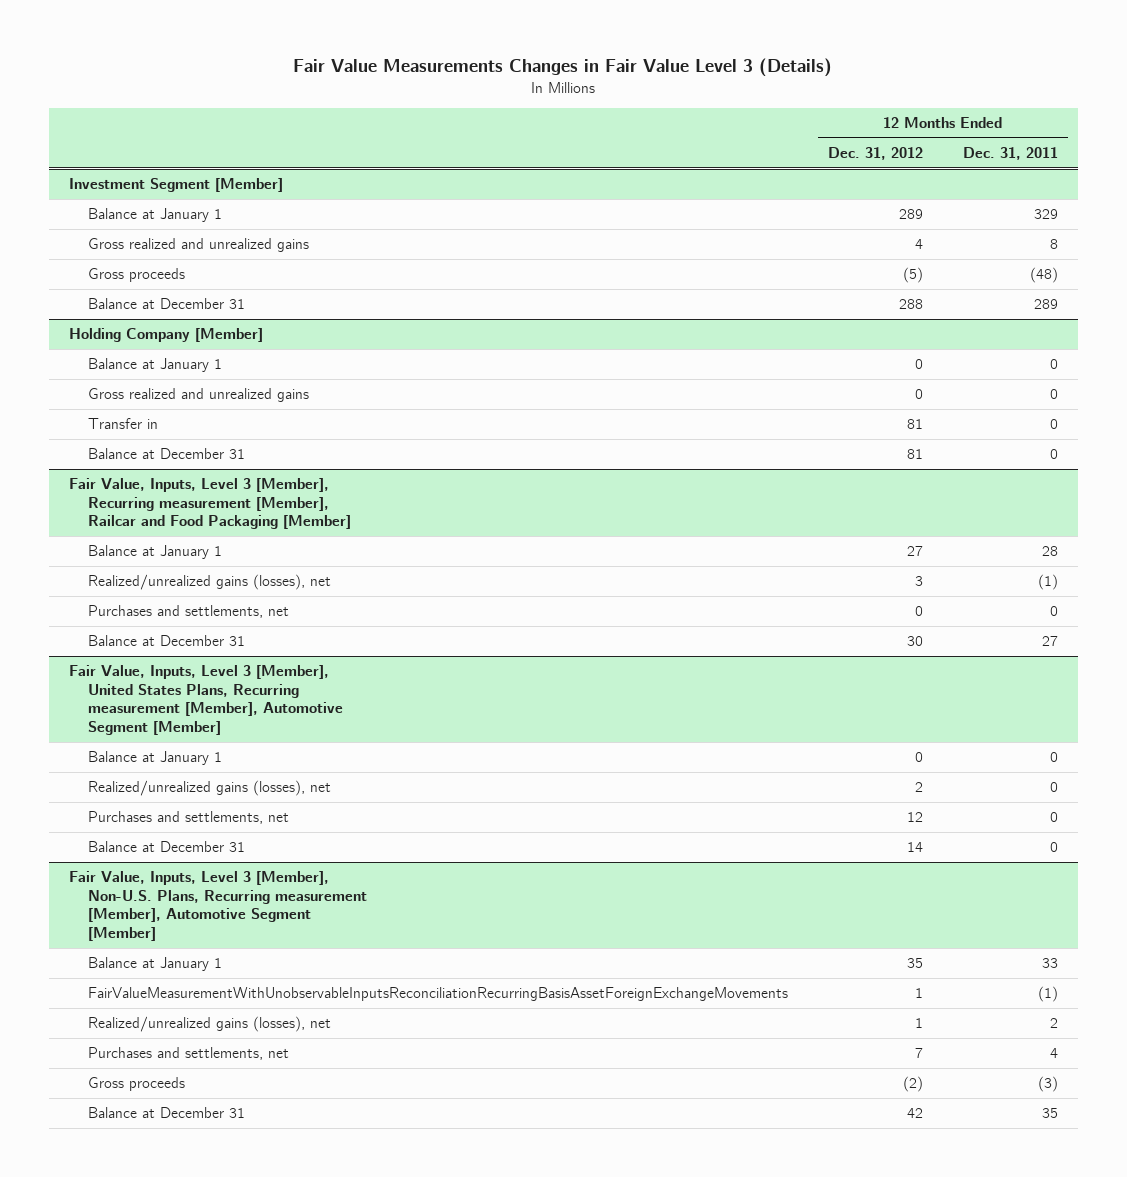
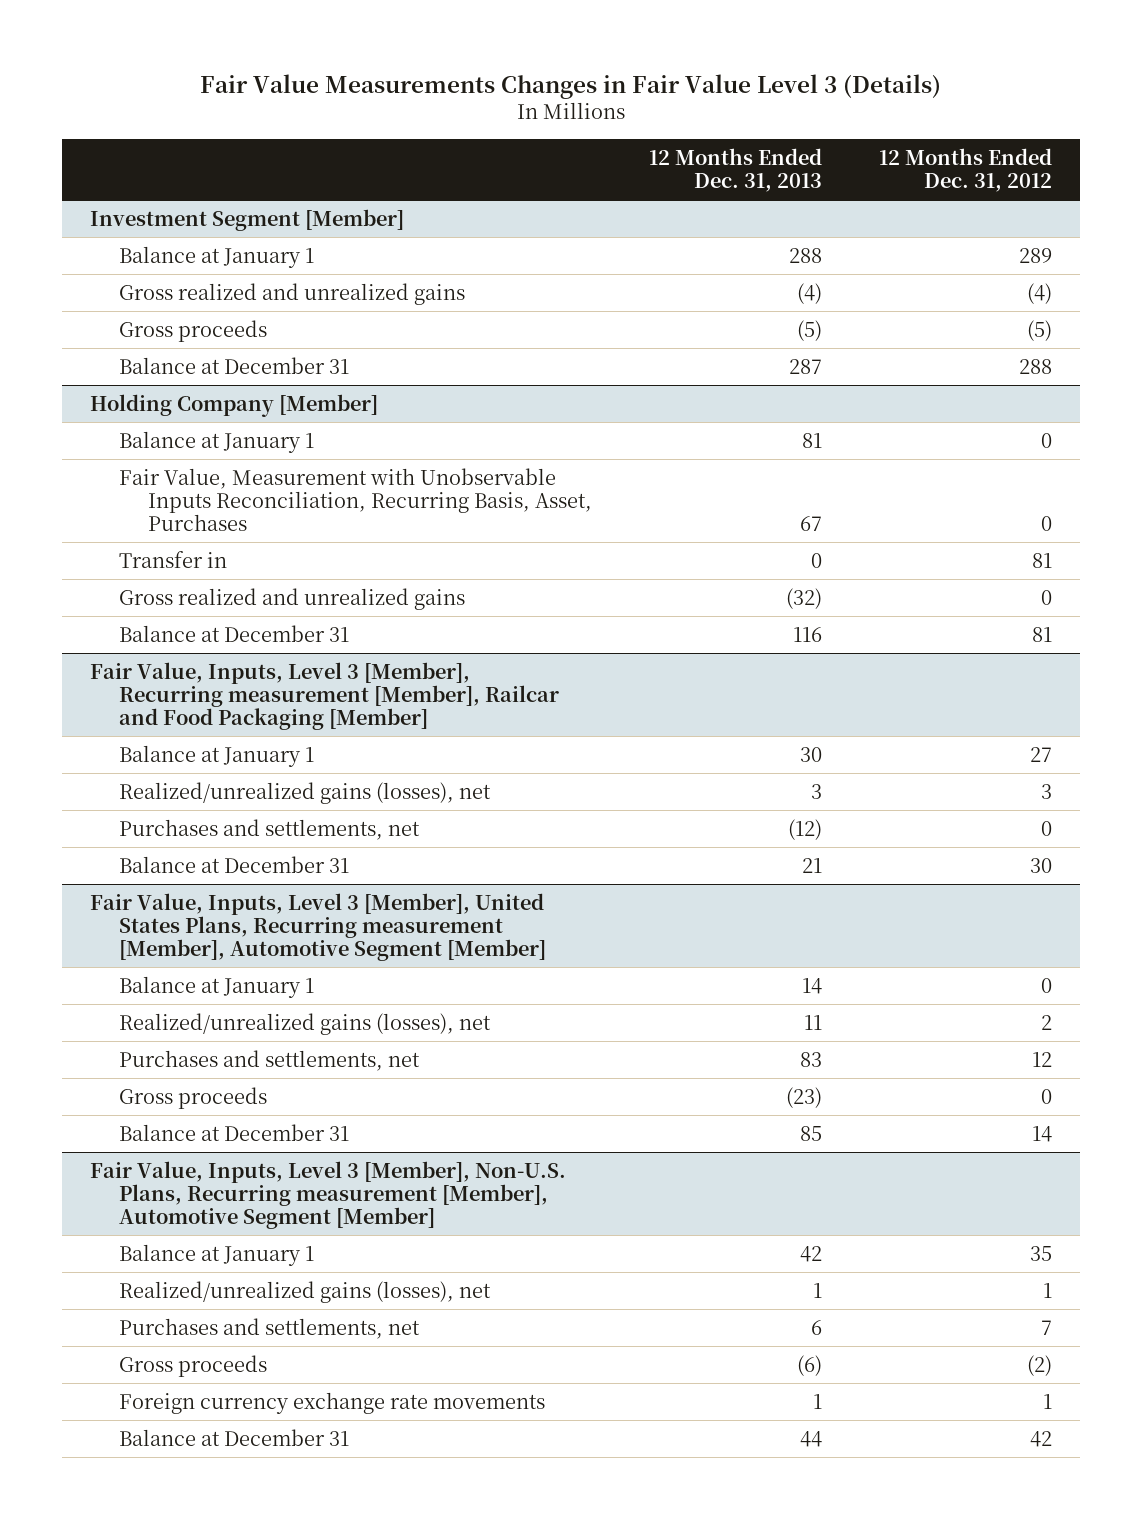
[963,147,1059,161] Dec. 31, 2011 -> none
none -> [649,148,823,192] 12 Months Ended Dec. 31, 2013
[914,239,923,250] 4 -> [1026,282,1052,304] (4)
none -> [119,467,593,531] Fair Value, Measurement with Unobservable Inputs Reconciliation, Recurring Basis, Asset, Purchases
[87,388,309,403] Gross realized and unrealized gains -> [119,587,466,610] Gross realized and unrealized gains
none -> [119,1086,268,1109] Gross proceeds
[87,987,788,1002] FairValueMeasurementWithUnobservableInputsReconciliationRecurringBasisAssetForeignExchangeMovements -> none
none -> [119,1391,546,1414] Foreign currency exchange rate movements

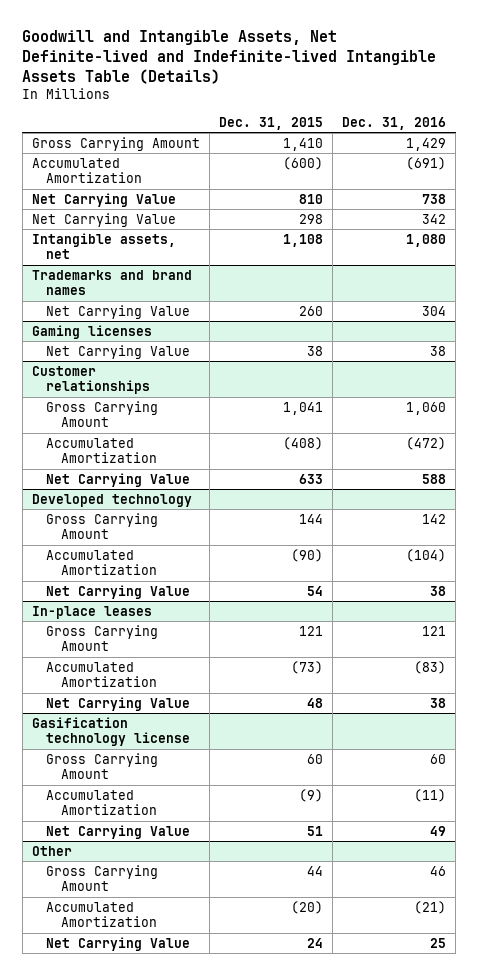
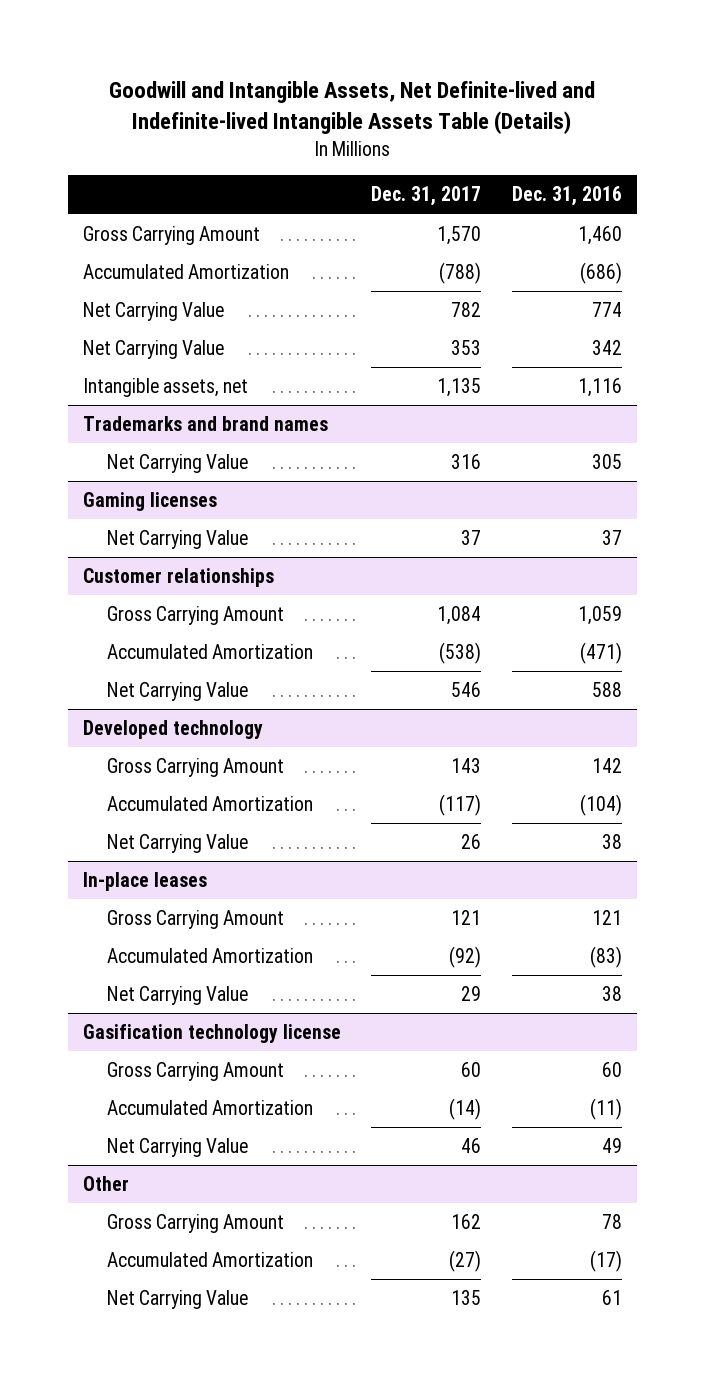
[218,117,323,131] Dec. 31, 2015 -> none
none -> [371,186,482,207] Dec. 31, 2017
[406,137,447,151] 1,429 -> [577,226,622,246] 1,460
[406,156,447,170] (691) -> [579,262,622,285] (686)
[422,193,447,204] 738 -> [591,302,622,318] 774
[406,233,447,247] 1,080 -> [577,378,622,398] 1,116
[422,305,447,316] 304 -> [591,454,622,470] 305
[430,345,447,356] 38 -> [601,530,622,546] 37
[406,401,447,415] 1,060 -> [577,606,622,626] 1,059
[406,436,447,450] (472) -> [579,642,622,665] (471)
[430,865,447,876] 46 -> [601,1214,622,1230] 78
[414,900,447,914] (21) -> [589,1250,622,1273] (17)
[430,937,447,948] 25 -> [601,1290,622,1306] 61

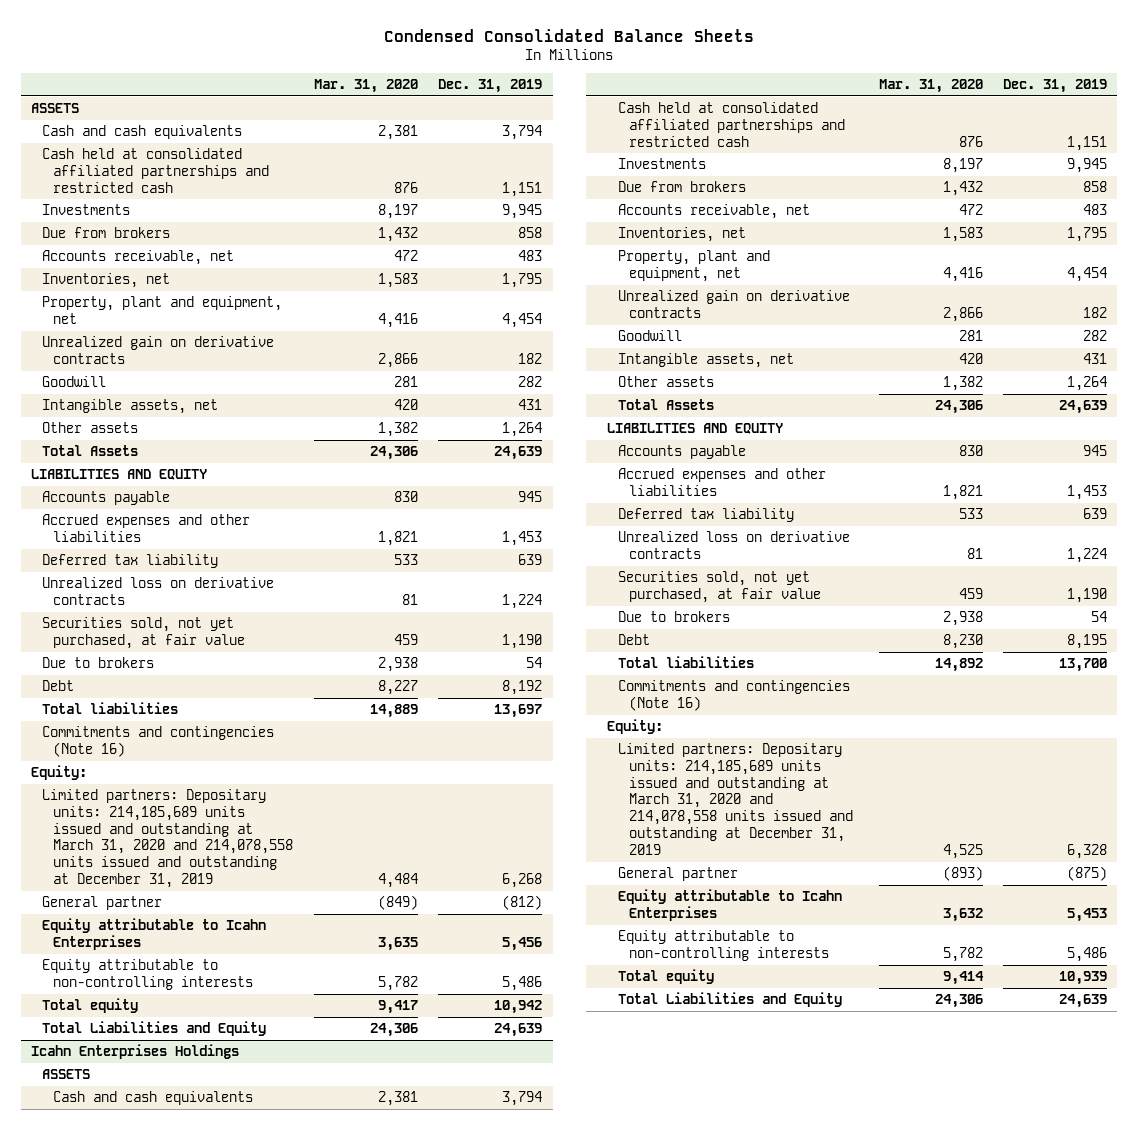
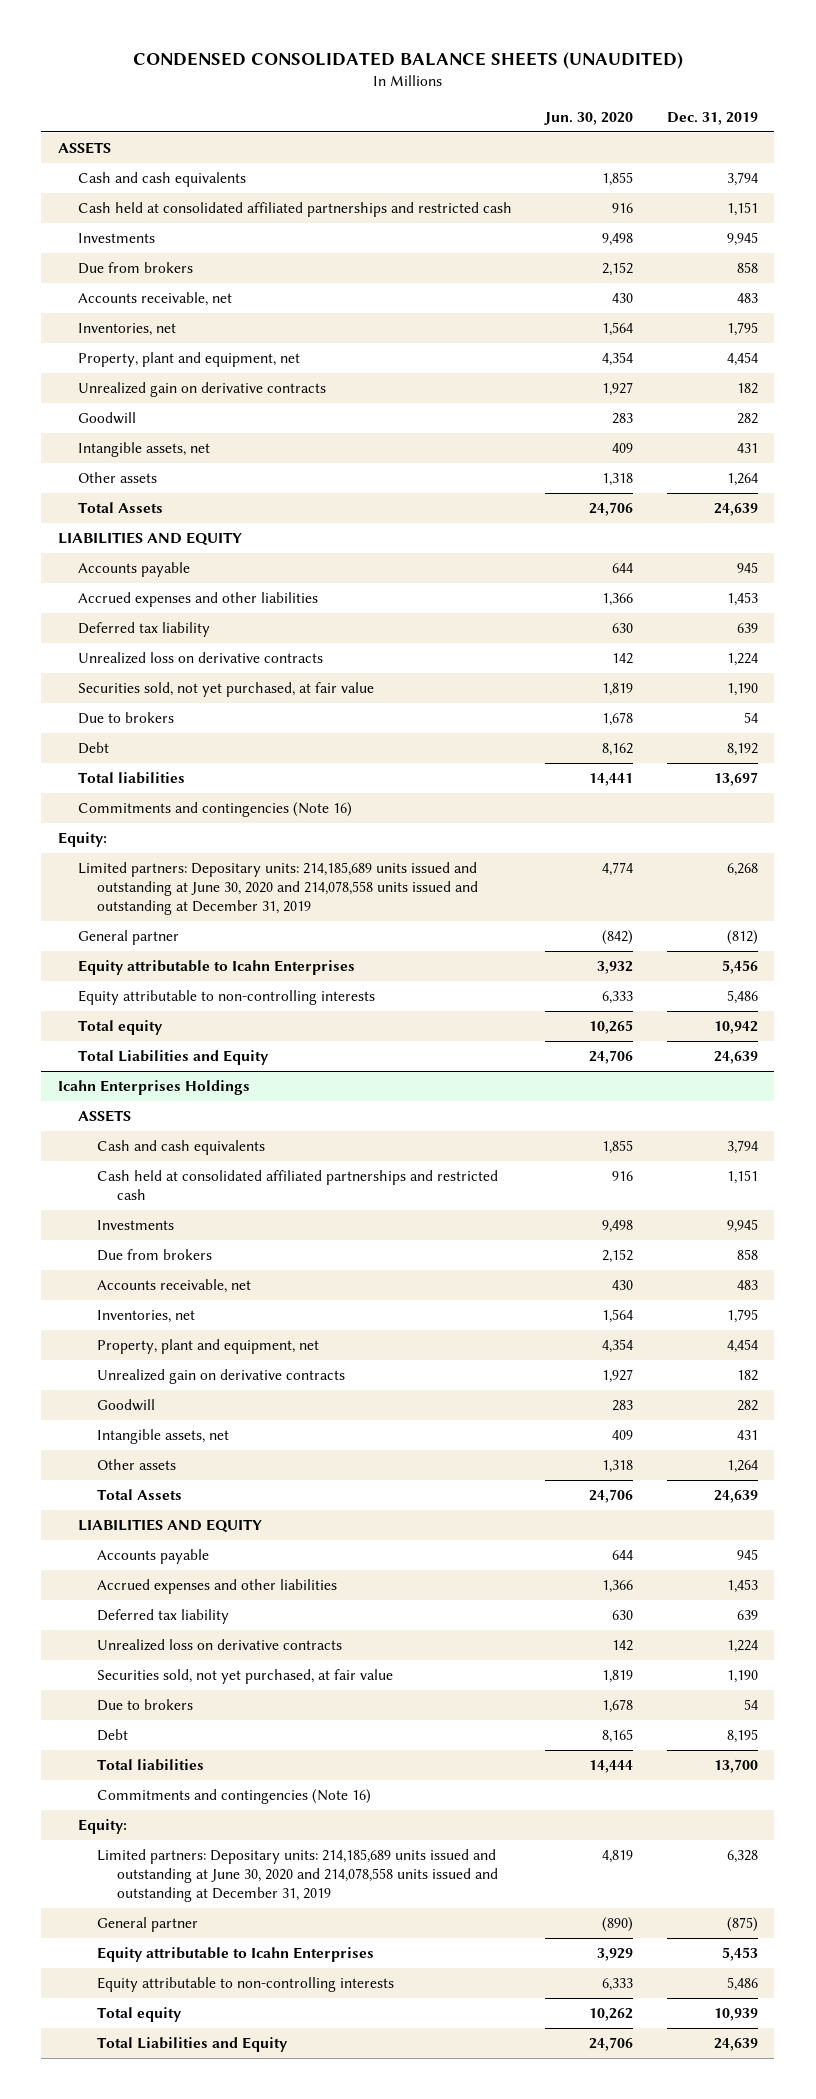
[384,28,755,42] Condensed Consolidated Balance Sheets -> [132,52,683,70] CONDENSED CONSOLIDATED BALANCE SHEETS (UNAUDITED)
[313,79,418,94] Mar. 31, 2020 -> none
none -> [544,111,634,125] Jun. 30, 2020
[42,789,294,889] Limited partners: Depositary units: 214,185,689 units issued and outstanding at March 31, 2020 and 214,078,558 units issued and outstanding at December 31, 2019 -> [77,862,479,915] Limited partners: Depositary units: 214,185,689 units issued and outstanding at June 30, 2020 and 214,078,558 units issued and outstanding at December 31, 2019
[618,743,854,855] Limited partners: Depositary units: 214,185,689 units issued and outstanding at March 31, 2020 and 214,078,558 units issued and outstanding at December 31, 2019 -> [97,1849,498,1902] Limited partners: Depositary units: 214,185,689 units issued and outstanding at June 30, 2020 and 214,078,558 units issued and outstanding at December 31, 2019

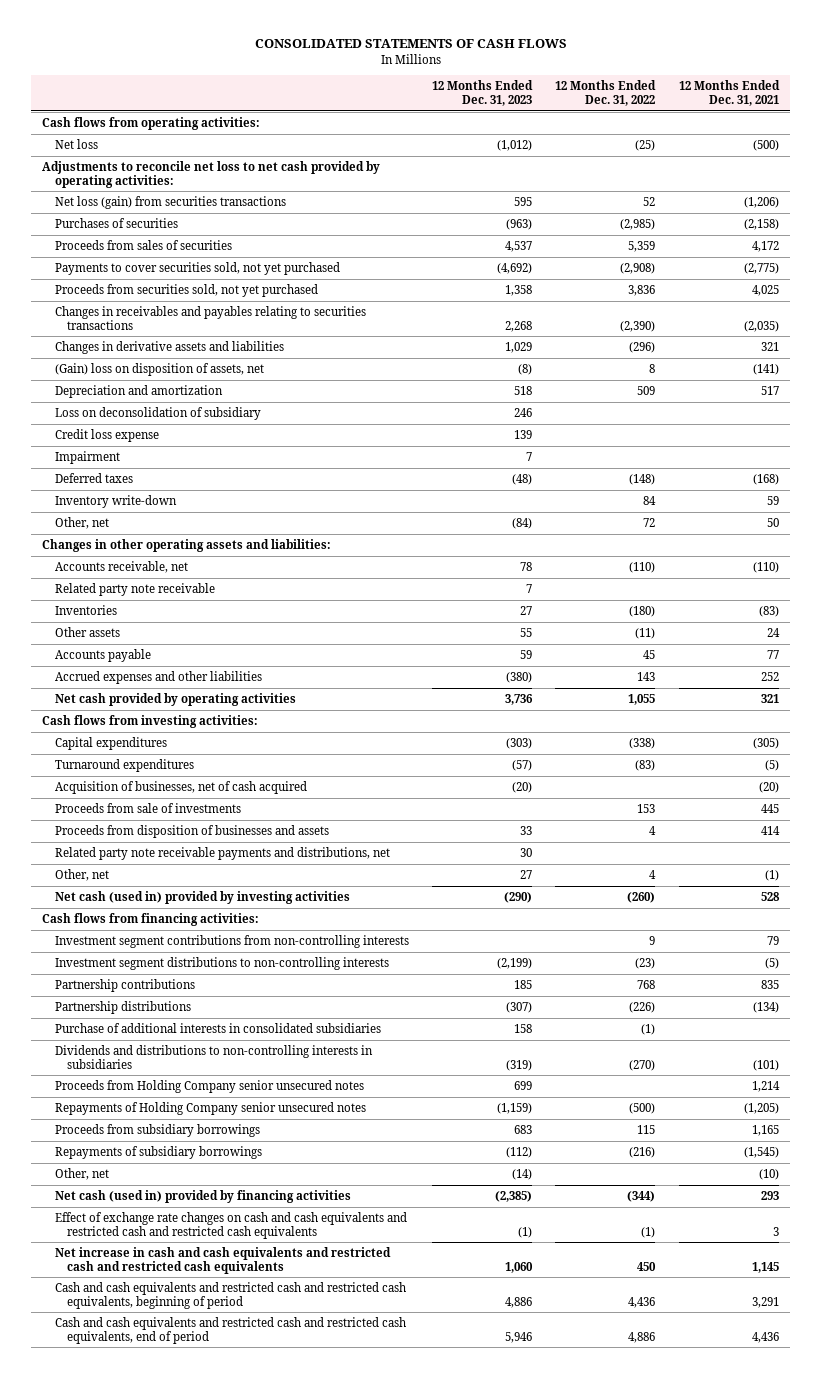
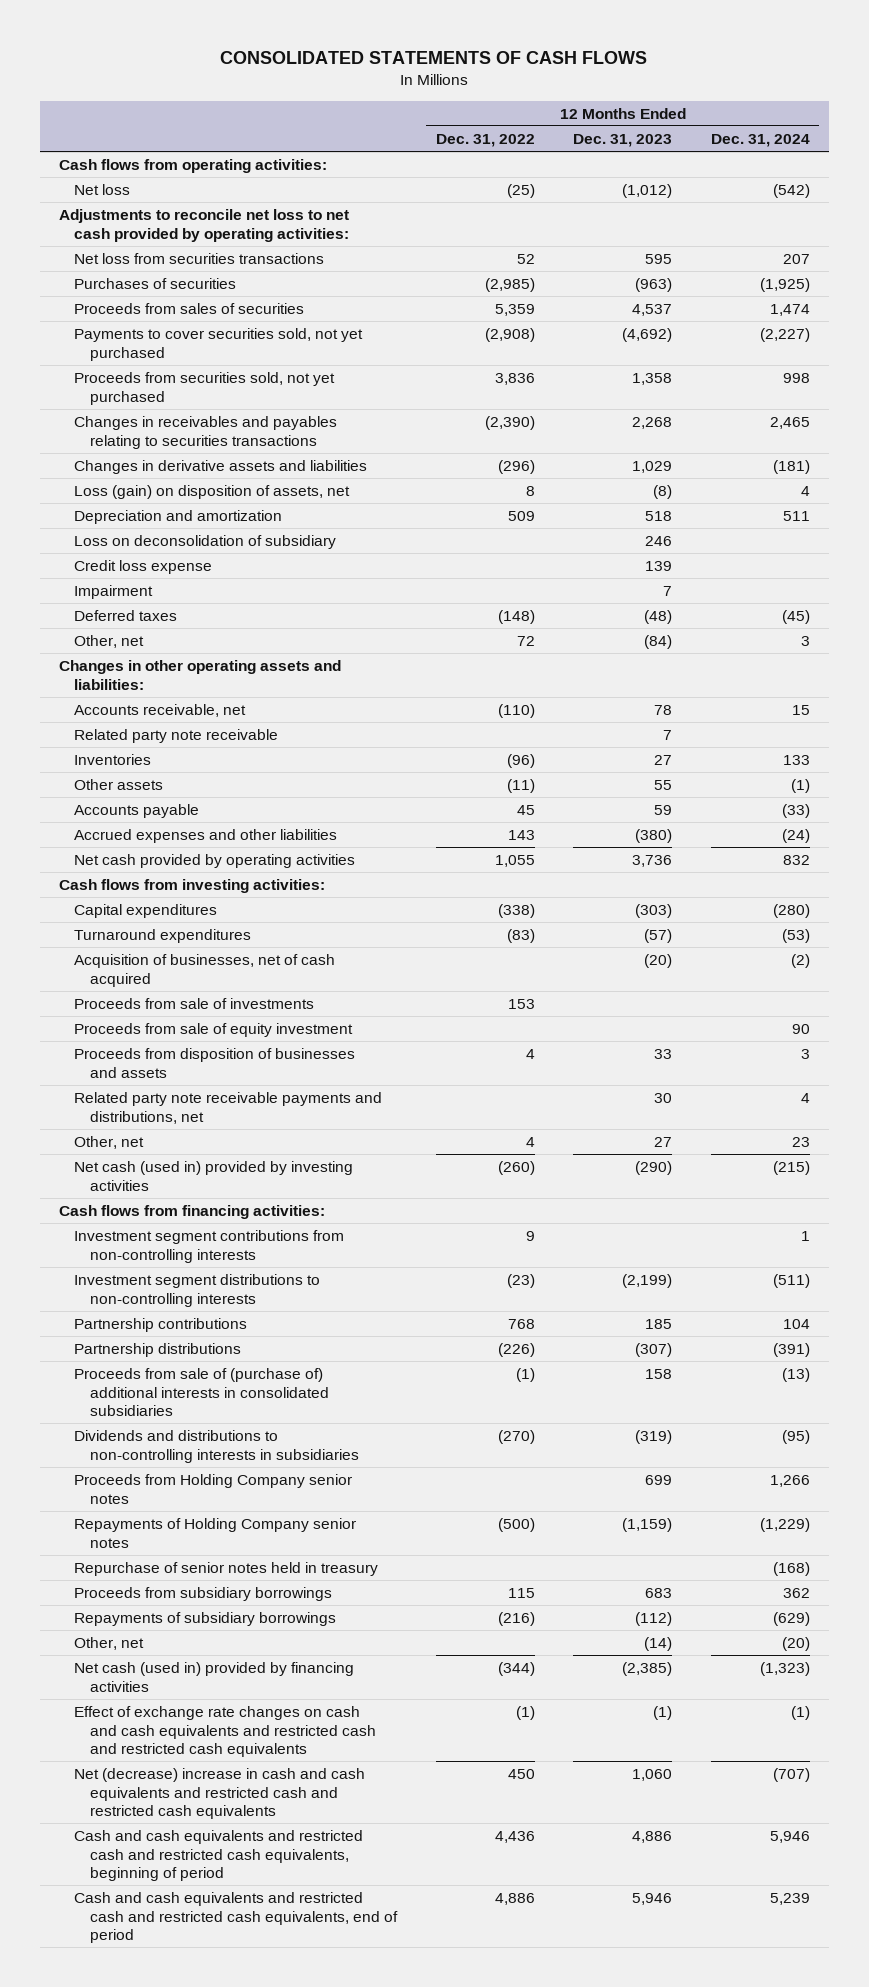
[678,80,780,106] 12 Months Ended Dec. 31, 2021 -> none
none -> [710,134,810,148] Dec. 31, 2024
[54,196,286,210] Net loss (gain) from securities transactions -> [74,253,325,265] Net loss from securities transactions
[54,363,264,377] (Gain) loss on disposition of assets, net -> [74,485,351,500] Loss (gain) on disposition of assets, net
[54,495,177,509] Inventory write-down -> none
[629,606,656,618] (180) -> [506,754,535,769] (96)
none -> [74,1023,354,1038] Proceeds from sale of equity investment
[54,1023,381,1034] Purchase of additional interests in consolidated subsidiaries -> [74,1368,329,1417] Proceeds from sale of (purchase of) additional interests in consolidated subsidiaries
[54,1080,364,1094] Proceeds from Holding Company senior unsecured notes -> [74,1474,353,1504] Proceeds from Holding Company senior notes
[54,1102,366,1116] Repayments of Holding Company senior unsecured notes -> [74,1518,357,1548] Repayments of Holding Company senior notes
none -> [74,1562,379,1577] Repurchase of senior notes held in treasury
[54,1247,391,1274] Net increase in cash and cash equivalents and restricted cash and restricted cash equivalents -> [74,1768,366,1820] Net (decrease) increase in cash and cash equivalents and restricted cash and restricted cash equivalents

